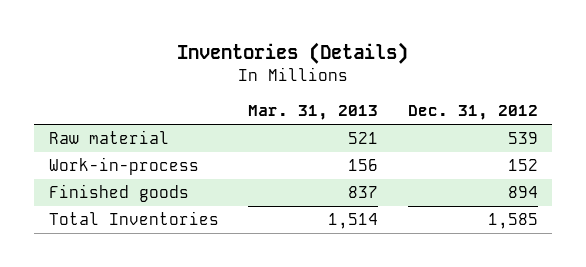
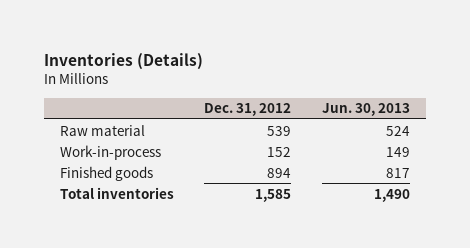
[248,105,379,121] Mar. 31, 2013 -> none
none -> [322,103,411,117] Jun. 30, 2013
[48,211,219,226] Total Inventories -> [59,186,174,199] Total inventories

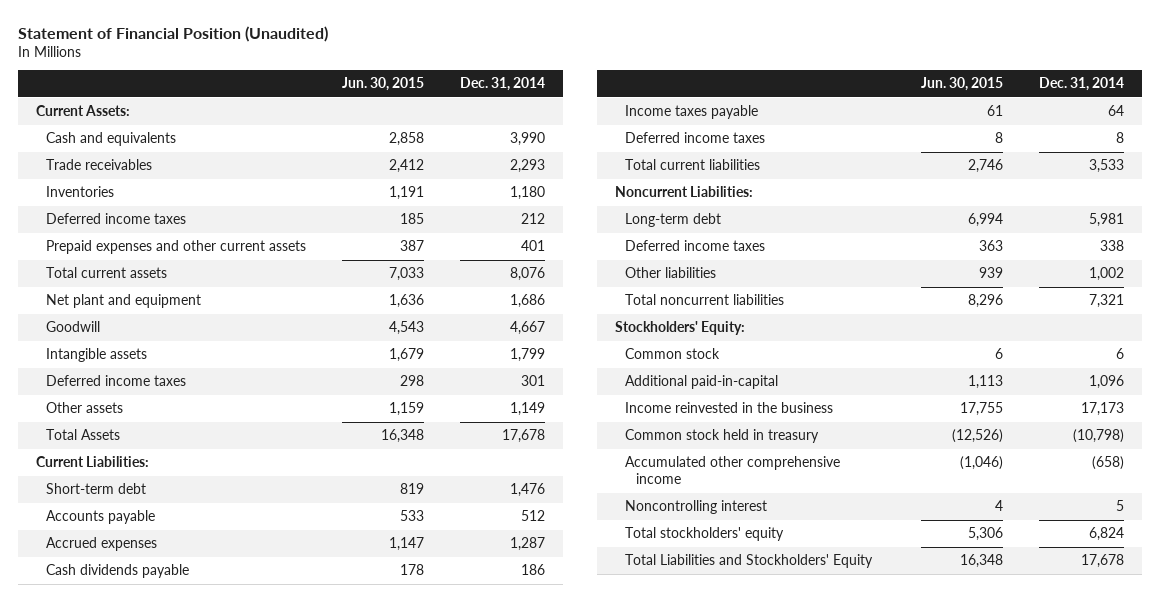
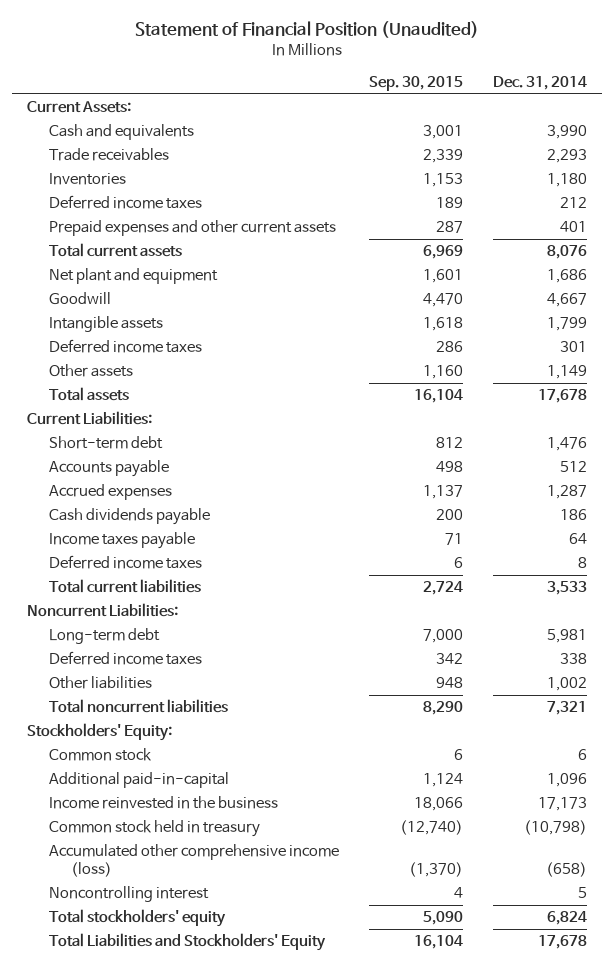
[342,77,425,92] Jun. 30, 2015 -> none
none -> [368,76,463,92] Sep. 30, 2015
[46,429,121,441] Total Assets -> [49,387,130,402] Total assets
[625,456,841,485] Accumulated other comprehensive income -> [49,844,340,878] Accumulated other comprehensive income (loss)

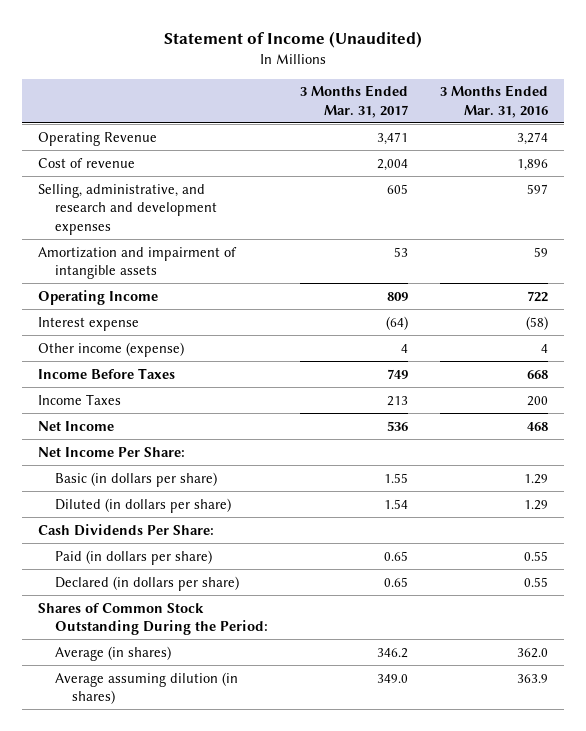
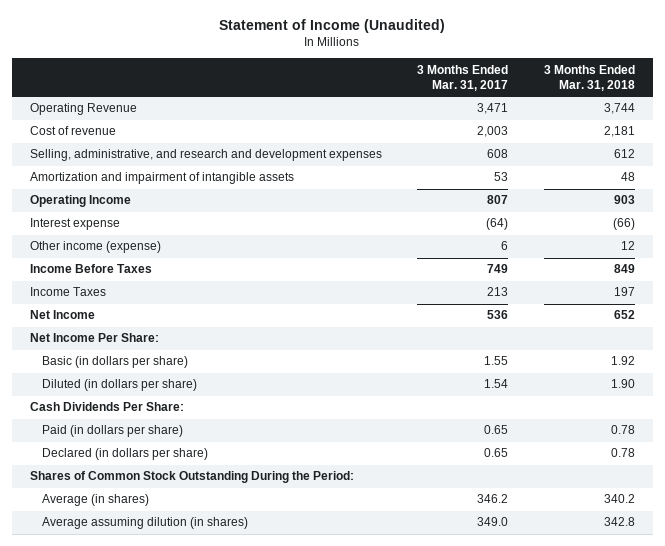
[439,85,548,118] 3 Months Ended Mar. 31, 2016 -> none
none -> [544,64,636,92] 3 Months Ended Mar. 31, 2018
[376,158,408,171] 2,004 -> [477,126,509,138] 2,003
[386,183,408,194] 605 -> [487,149,509,159] 608
[386,291,408,301] 809 -> [487,195,509,205] 807
[400,343,408,353] 4 -> [501,241,509,251] 6

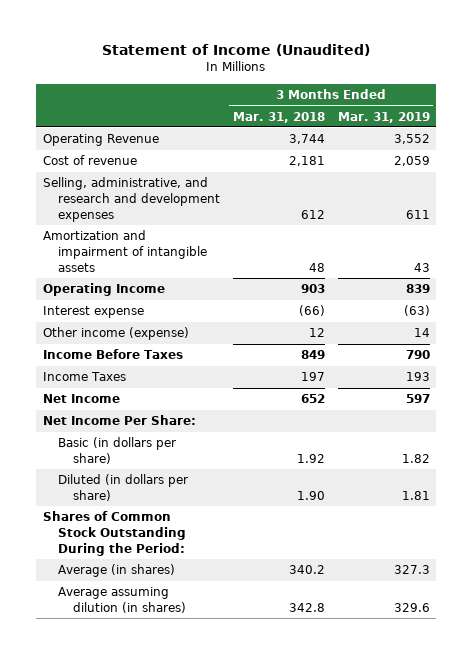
[417,64,509,92] 3 Months Ended Mar. 31, 2017 -> none
none -> [337,111,430,123] Mar. 31, 2019
[29,402,184,412] Cash Dividends Per Share: -> none
[42,425,184,438] Paid (in dollars per share) -> none
[42,448,209,461] Declared (in dollars per share) -> none

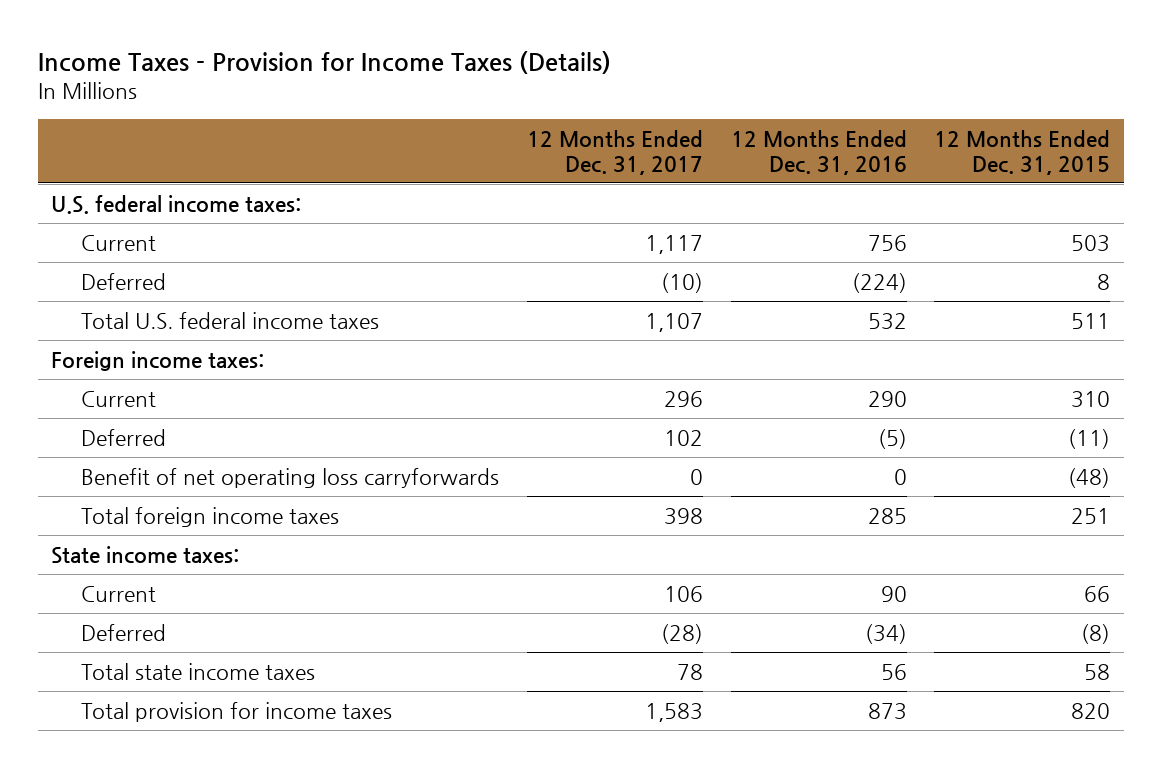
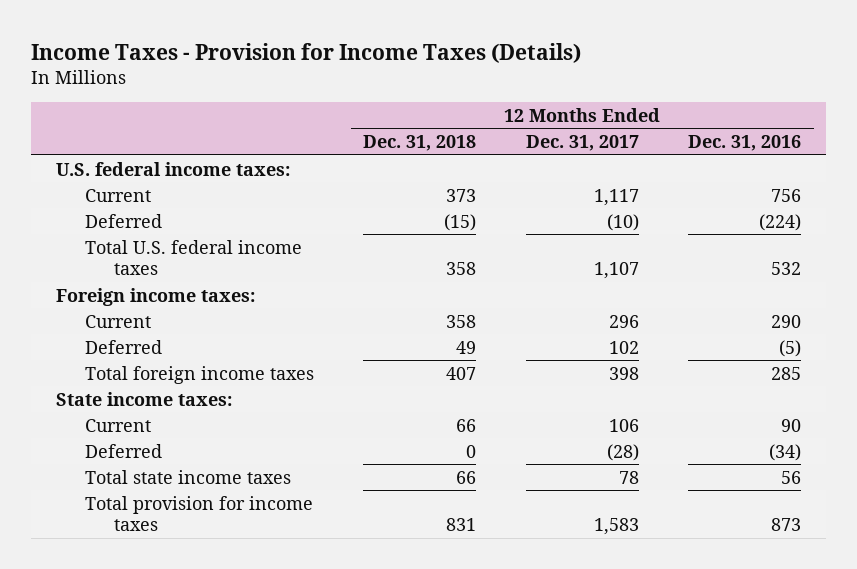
[934,130,1111,175] 12 Months Ended Dec. 31, 2015 -> none
none -> [363,135,477,152] Dec. 31, 2018
[80,467,499,488] Benefit of net operating loss carryforwards -> none

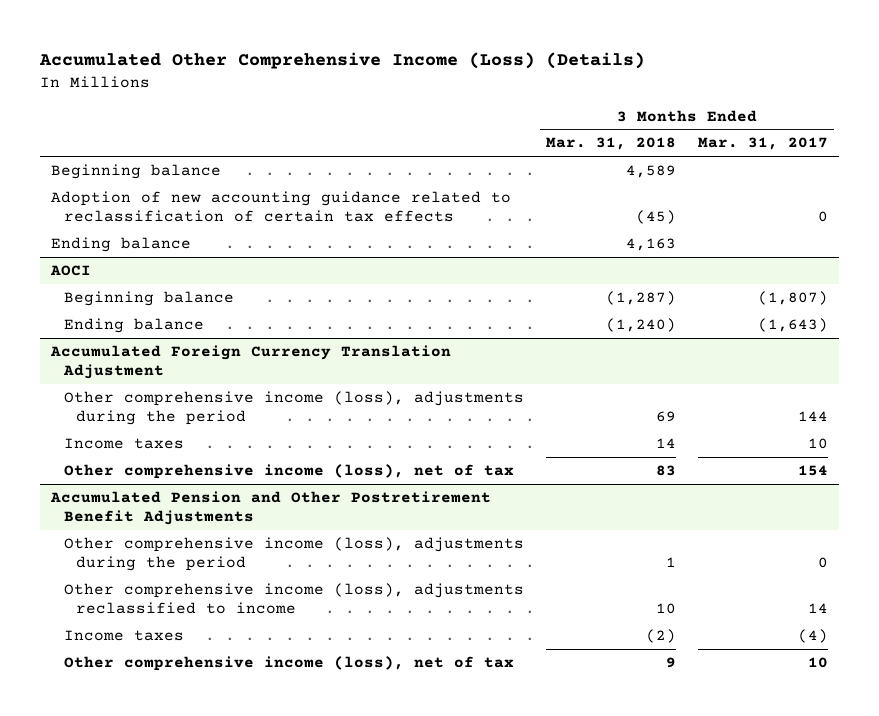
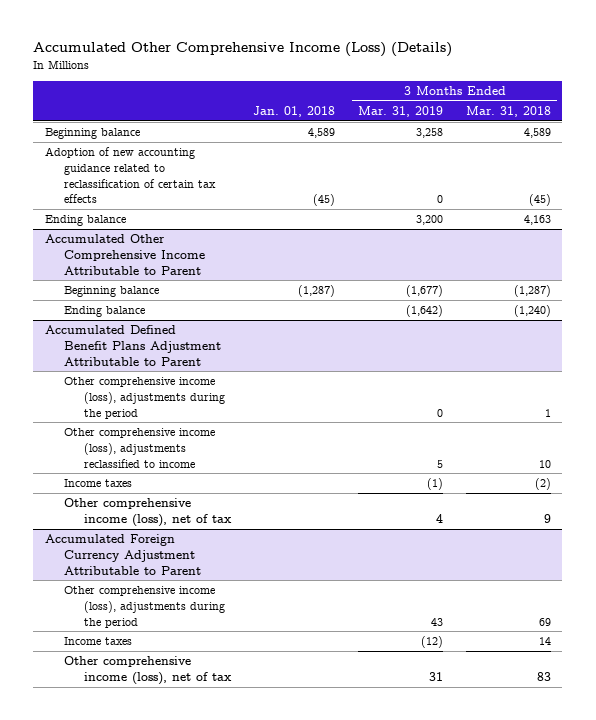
[698,137,829,151] Mar. 31, 2017 -> none
none -> [253,105,336,117] Jan. 01, 2018
none -> [358,105,444,117] Mar. 31, 2019
[49,265,91,277] AOCI -> none
none -> [44,234,206,275] Accumulated Other Comprehensive Income Attributable to Parent
[49,345,451,380] Accumulated Foreign Currency Translation Adjustment -> none
[63,391,524,426] Other comprehensive income (loss), adjustments during the period -> none
[63,438,184,450] Income taxes -> none
[63,464,514,480] Other comprehensive income (loss), net of tax -> none
[49,491,491,526] Accumulated Pension and Other Postretirement Benefit Adjustments -> none
none -> [44,325,222,366] Accumulated Defined Benefit Plans Adjustment Attributable to Parent
none -> [44,534,202,575] Accumulated Foreign Currency Adjustment Attributable to Parent
none -> [64,586,225,628] Other comprehensive income (loss), adjustments during the period
none -> [64,637,133,646] Income taxes
none -> [64,656,232,685] Other comprehensive income (loss), net of tax

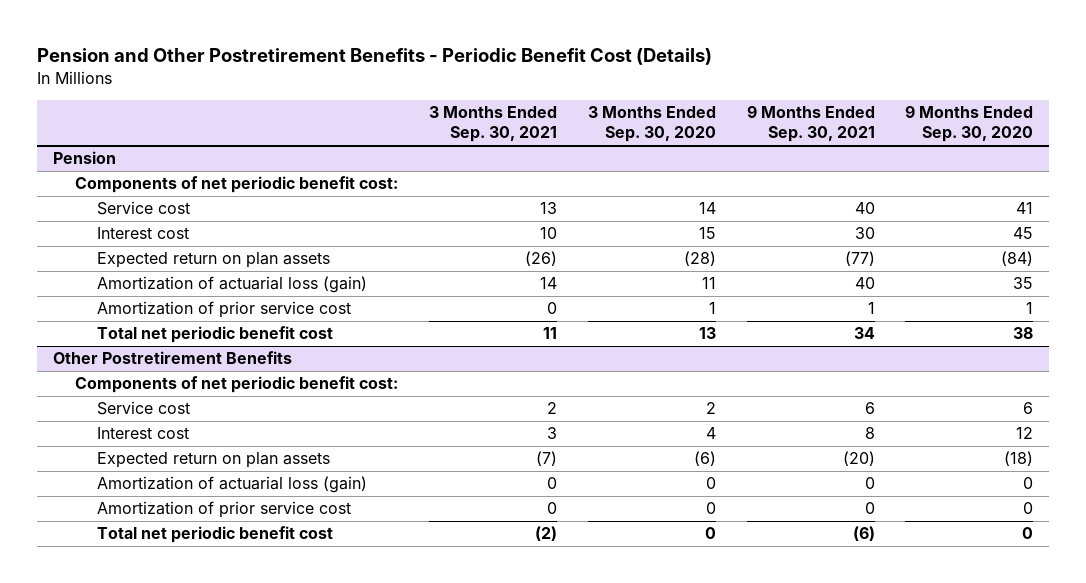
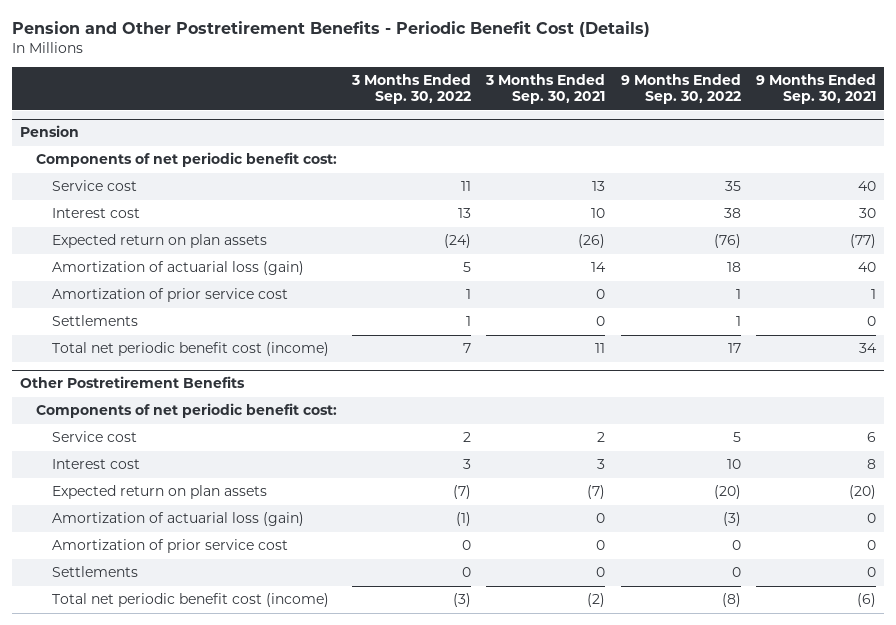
[587,105,716,143] 3 Months Ended Sep. 30, 2020 -> none
[905,104,1034,143] 9 Months Ended Sep. 30, 2020 -> none
none -> [351,73,472,105] 3 Months Ended Sep. 30, 2022
none -> [620,73,741,105] 9 Months Ended Sep. 30, 2022
none -> [52,315,139,327] Settlements
[97,326,334,344] Total net periodic benefit cost -> [52,342,330,357] Total net periodic benefit cost (income)
none -> [52,566,139,578] Settlements
[97,526,334,544] Total net periodic benefit cost -> [52,593,330,608] Total net periodic benefit cost (income)

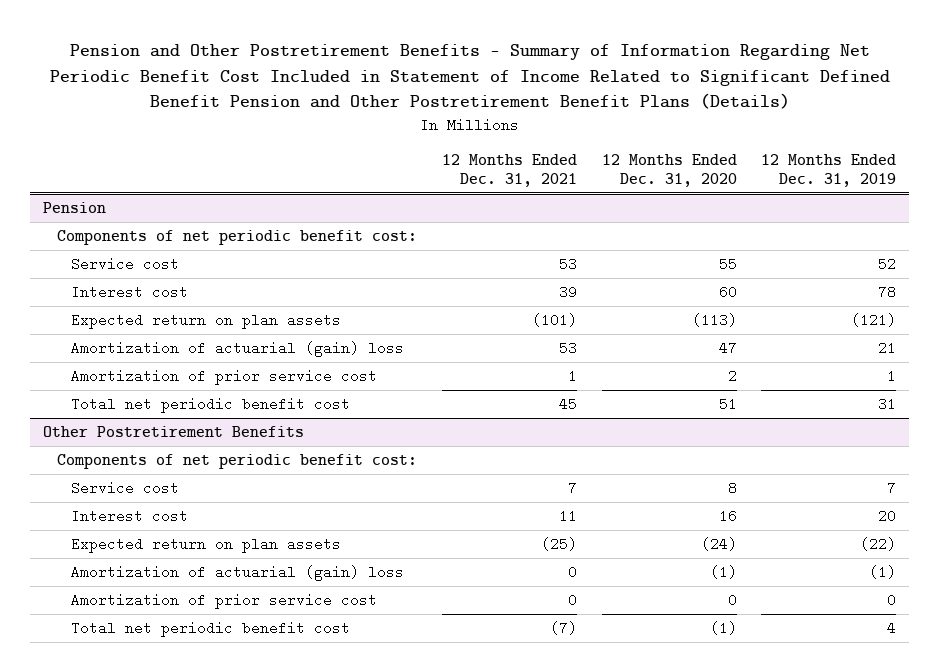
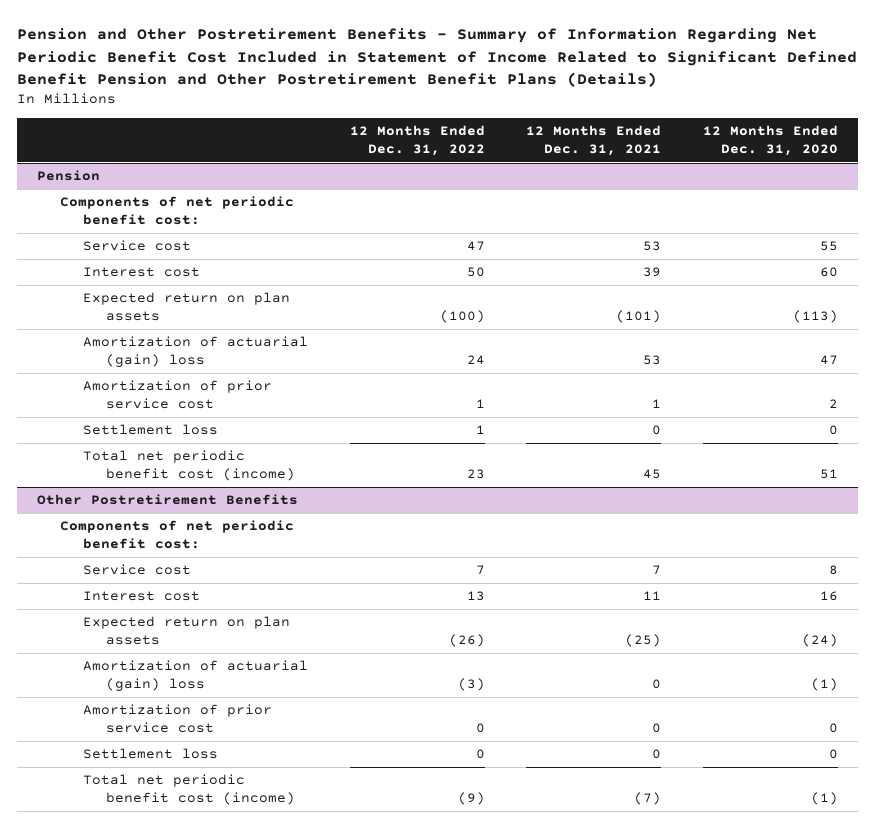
[761,153,897,187] 12 Months Ended Dec. 31, 2019 -> none
none -> [349,125,485,156] 12 Months Ended Dec. 31, 2022
none -> [83,424,219,436] Settlement loss
[70,396,350,413] Total net periodic benefit cost -> [83,450,295,482] Total net periodic benefit cost (income)
none -> [83,748,219,760] Settlement loss
[70,620,350,637] Total net periodic benefit cost -> [83,774,295,806] Total net periodic benefit cost (income)

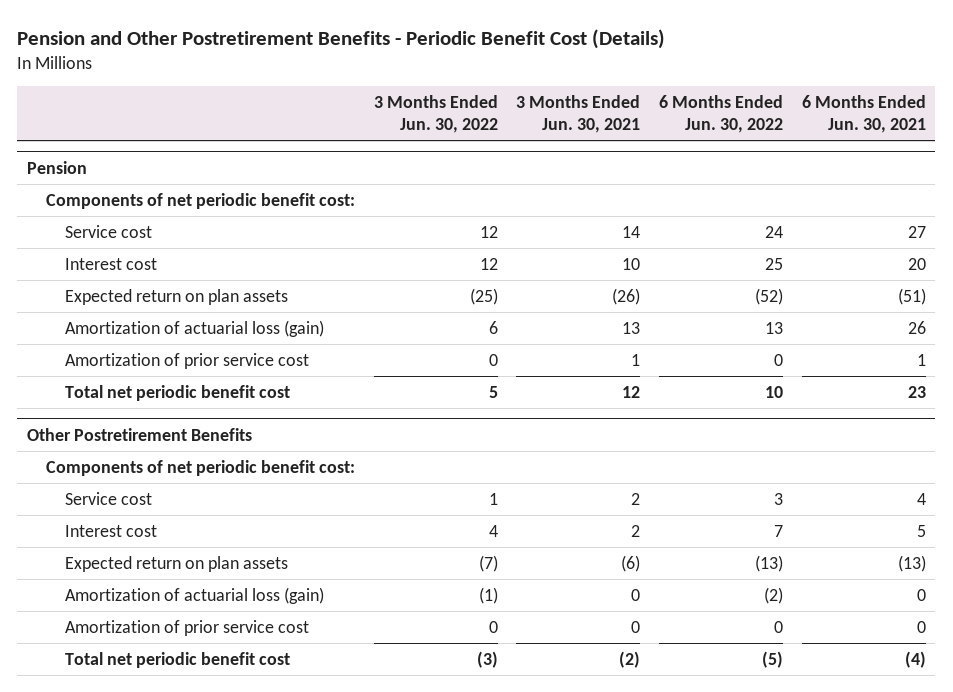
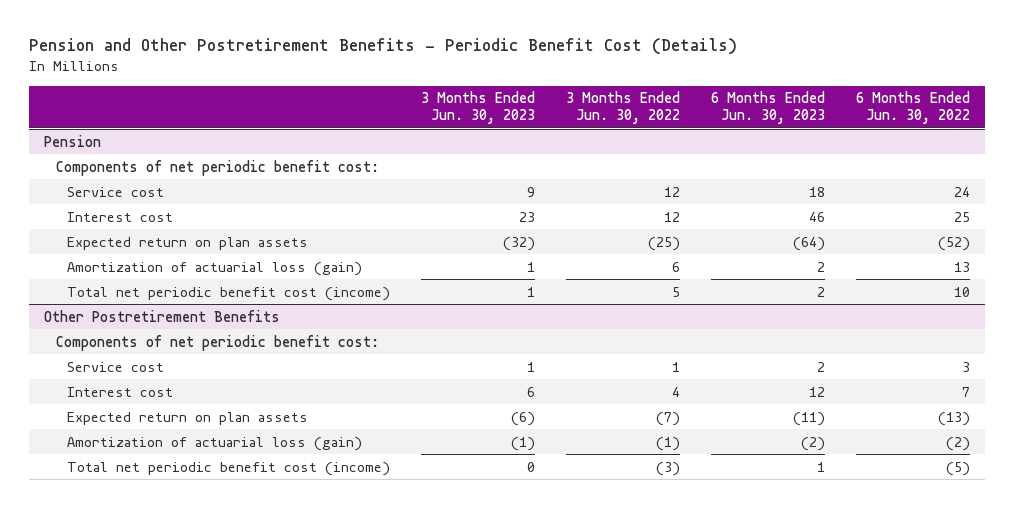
[516,95,641,133] 3 Months Ended Jun. 30, 2021 -> none
[801,95,926,133] 6 Months Ended Jun. 30, 2021 -> none
none -> [420,91,535,125] 3 Months Ended Jun. 30, 2023
none -> [710,91,825,125] 6 Months Ended Jun. 30, 2023
[64,352,309,369] Amortization of prior service cost -> none
[64,384,290,401] Total net periodic benefit cost -> [67,286,391,301] Total net periodic benefit cost (income)
[64,619,309,636] Amortization of prior service cost -> none
[64,651,290,668] Total net periodic benefit cost -> [67,461,391,476] Total net periodic benefit cost (income)

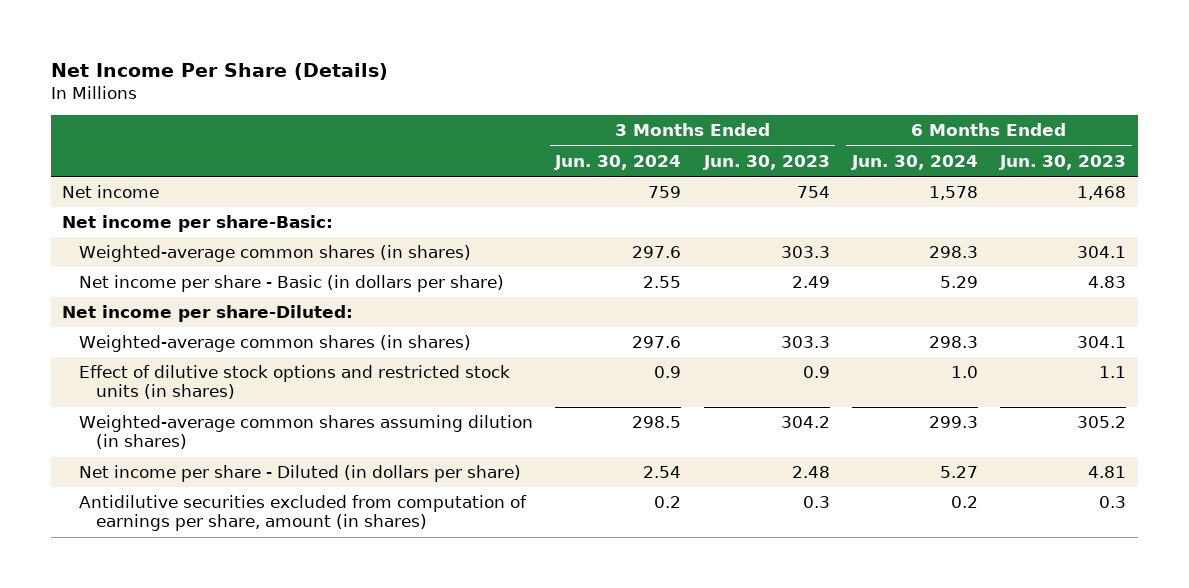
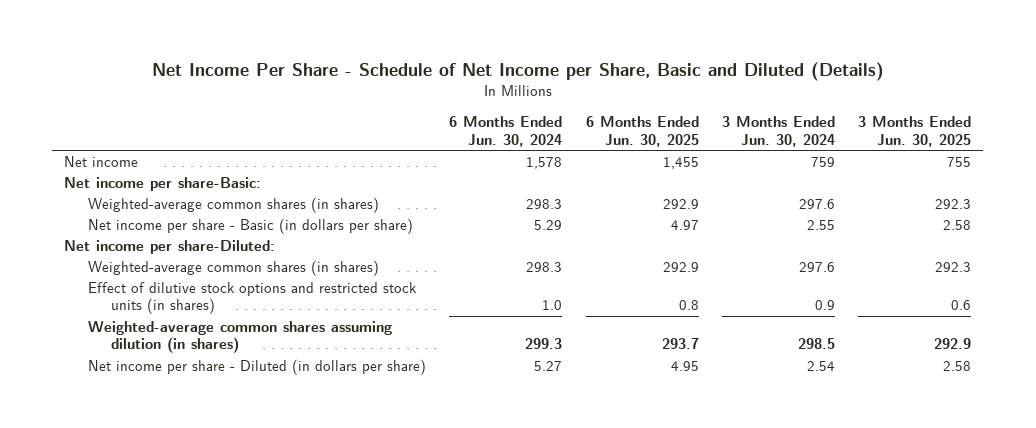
[51,62,389,80] Net Income Per Share (Details) -> [151,61,884,81] Net Income Per Share - Schedule of Net Income per Share, Basic and Diluted (Details)
[702,154,830,170] Jun. 30, 2023 -> none
[999,154,1127,170] Jun. 30, 2023 -> none
none -> [585,116,699,147] 6 Months Ended Jun. 30, 2025
none -> [858,116,972,147] 3 Months Ended Jun. 30, 2025
[79,495,528,532] Antidilutive securities excluded from computation of earnings per share, amount (in shares) -> none

